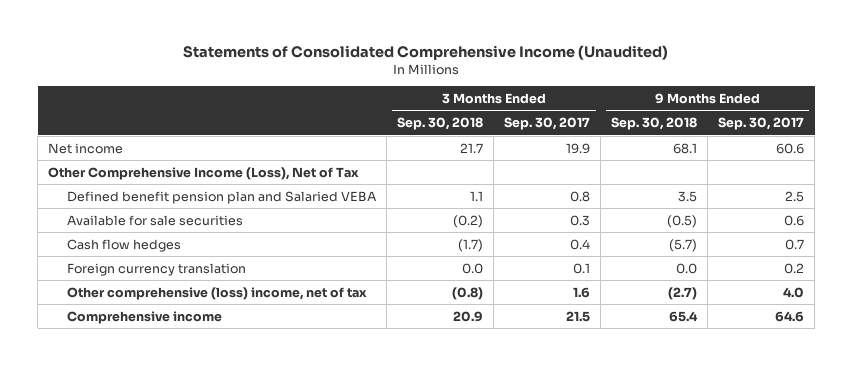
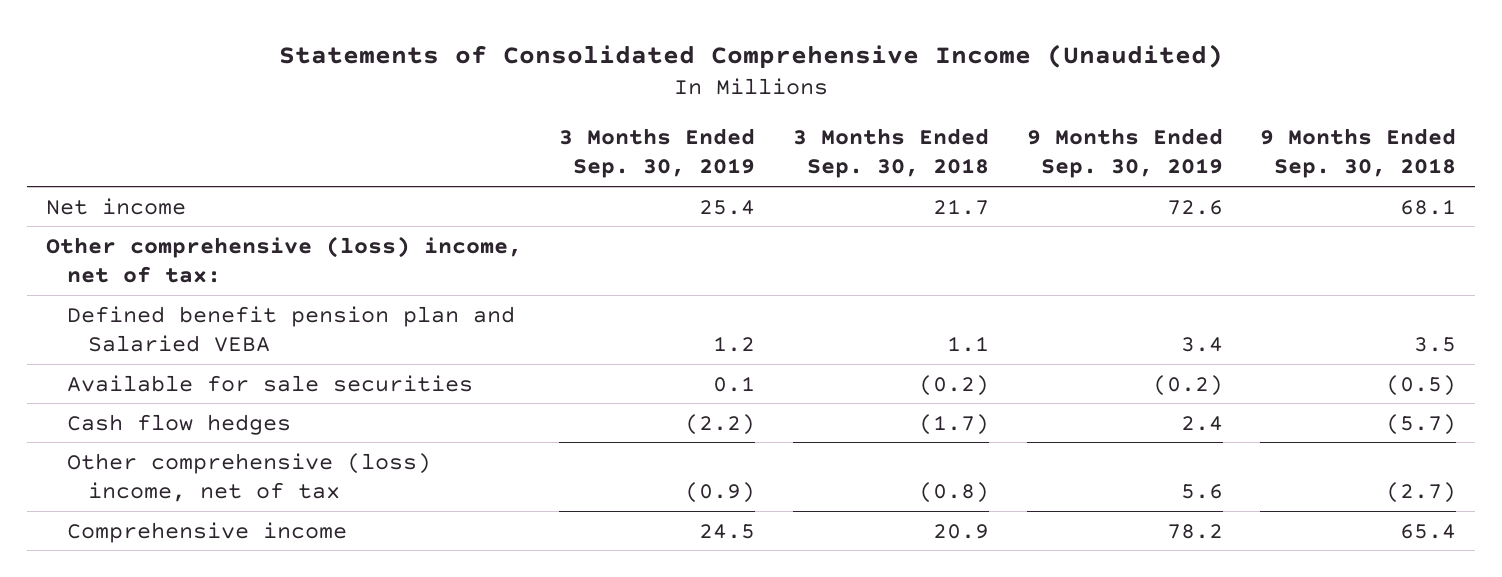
[504,117,591,131] Sep. 30, 2017 -> none
[718,117,805,131] Sep. 30, 2017 -> none
none -> [559,128,756,179] 3 Months Ended Sep. 30, 2019
none -> [1026,128,1223,179] 9 Months Ended Sep. 30, 2019
[48,166,360,180] Other Comprehensive Income (Loss), Net of Tax -> [45,235,522,283] Other comprehensive (loss) income, net of tax:
[67,262,247,276] Foreign currency translation -> none

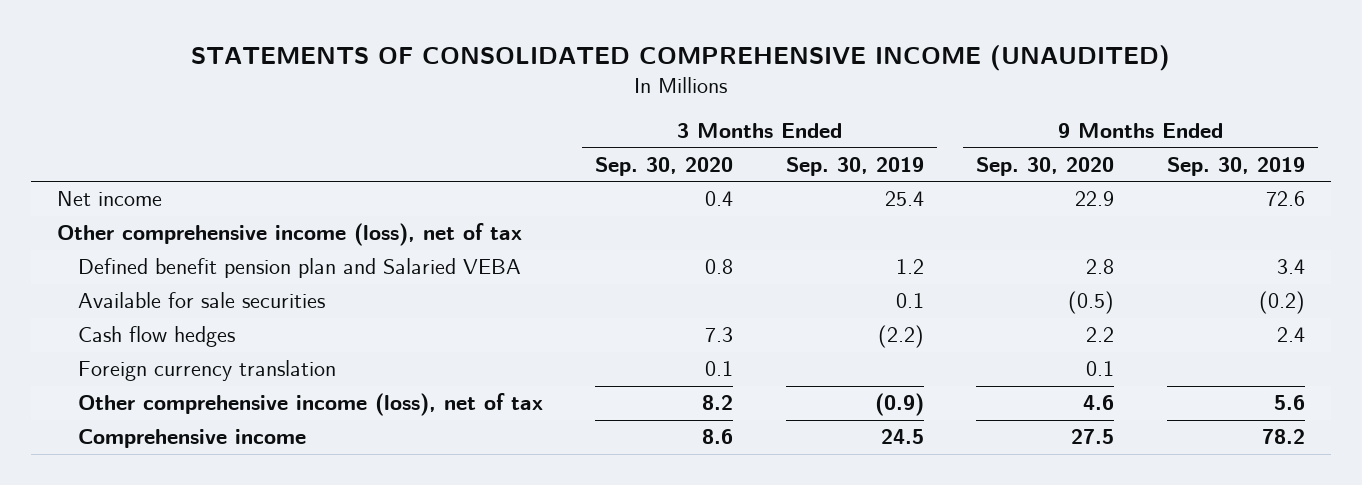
[279,43,1224,69] Statements of Consolidated Comprehensive Income (Unaudited) -> [190,44,1170,71] STATEMENTS OF CONSOLIDATED COMPREHENSIVE INCOME (UNAUDITED)
[793,128,990,179] 3 Months Ended Sep. 30, 2018 -> none
[1260,128,1457,179] 9 Months Ended Sep. 30, 2018 -> none
none -> [595,156,734,176] Sep. 30, 2020
none -> [976,156,1115,176] Sep. 30, 2020
[45,235,522,283] Other comprehensive (loss) income, net of tax: -> [57,223,523,247] Other comprehensive income (loss), net of tax
none -> [77,360,336,382] Foreign currency translation
[66,452,431,502] Other comprehensive (loss) income, net of tax -> [77,393,543,417] Other comprehensive income (loss), net of tax

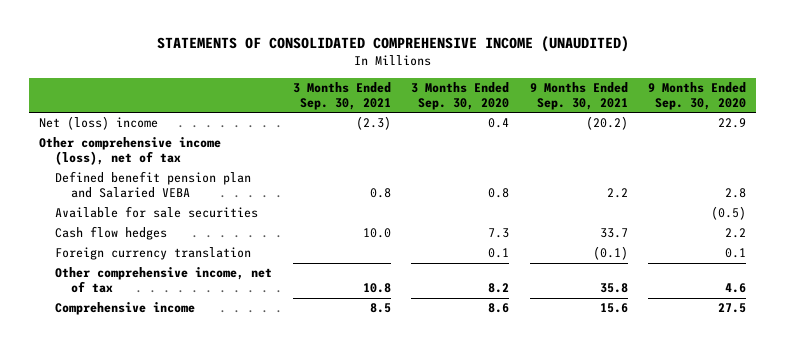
[785,156,924,176] Sep. 30, 2019 -> none
[1166,156,1305,176] Sep. 30, 2019 -> none
none -> [292,82,391,110] 3 Months Ended Sep. 30, 2021
none -> [529,82,628,110] 9 Months Ended Sep. 30, 2021
[57,191,163,207] Net income -> [39,116,159,131] Net (loss) income
[77,393,543,417] Other comprehensive income (loss), net of tax -> [55,267,273,293] Other comprehensive income, net of tax

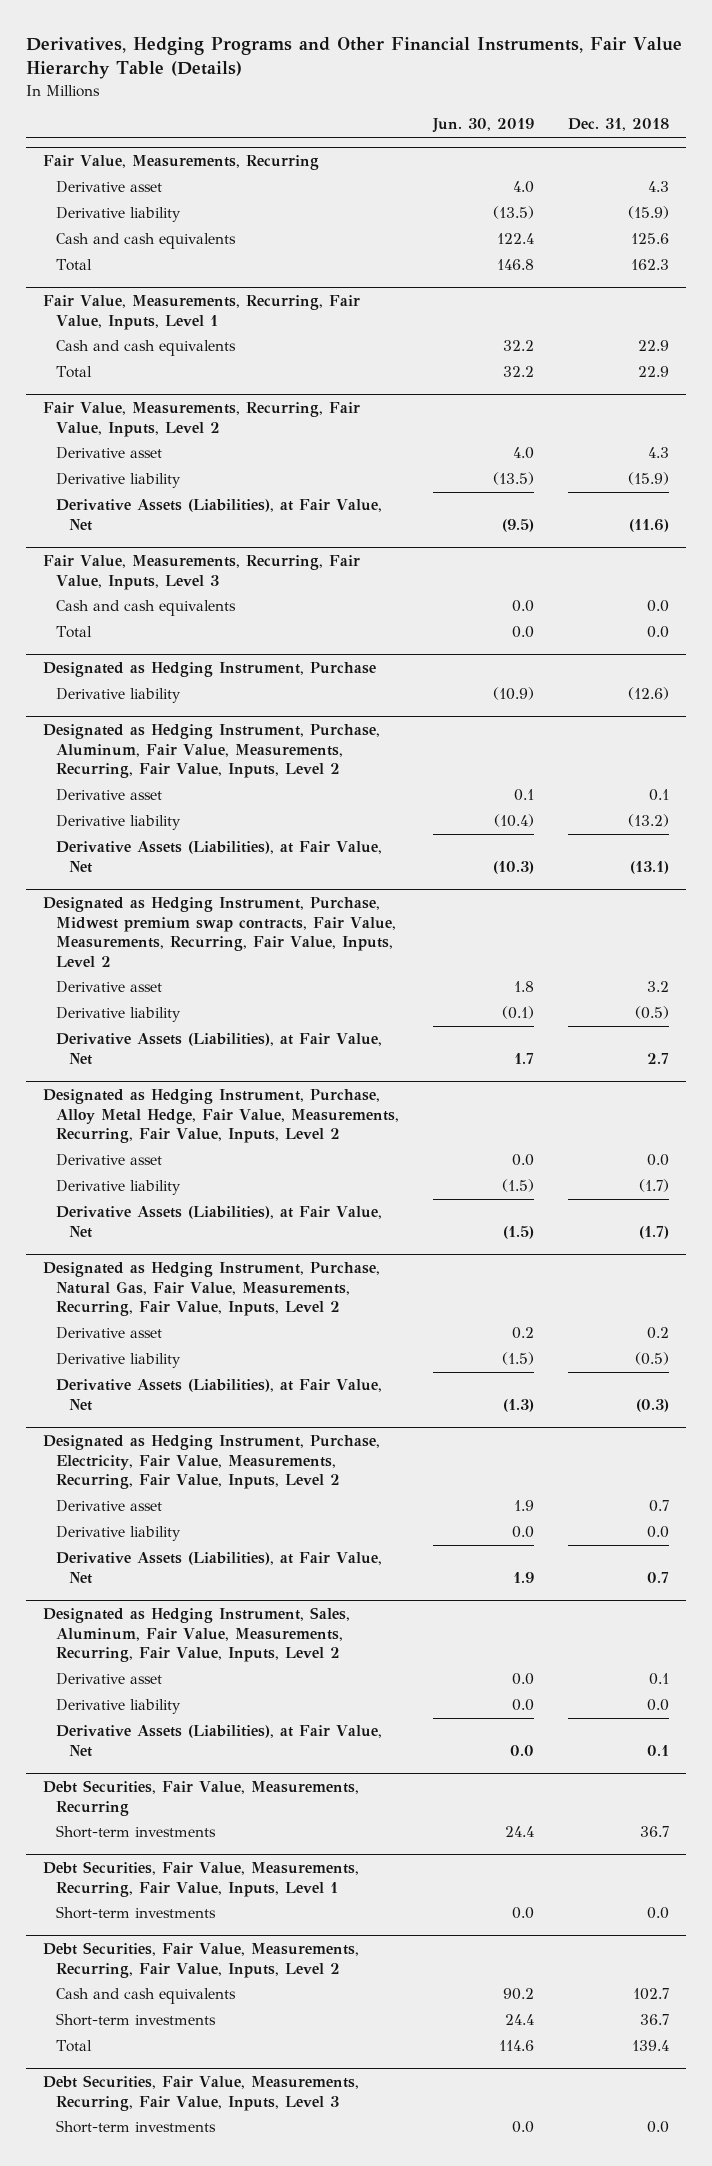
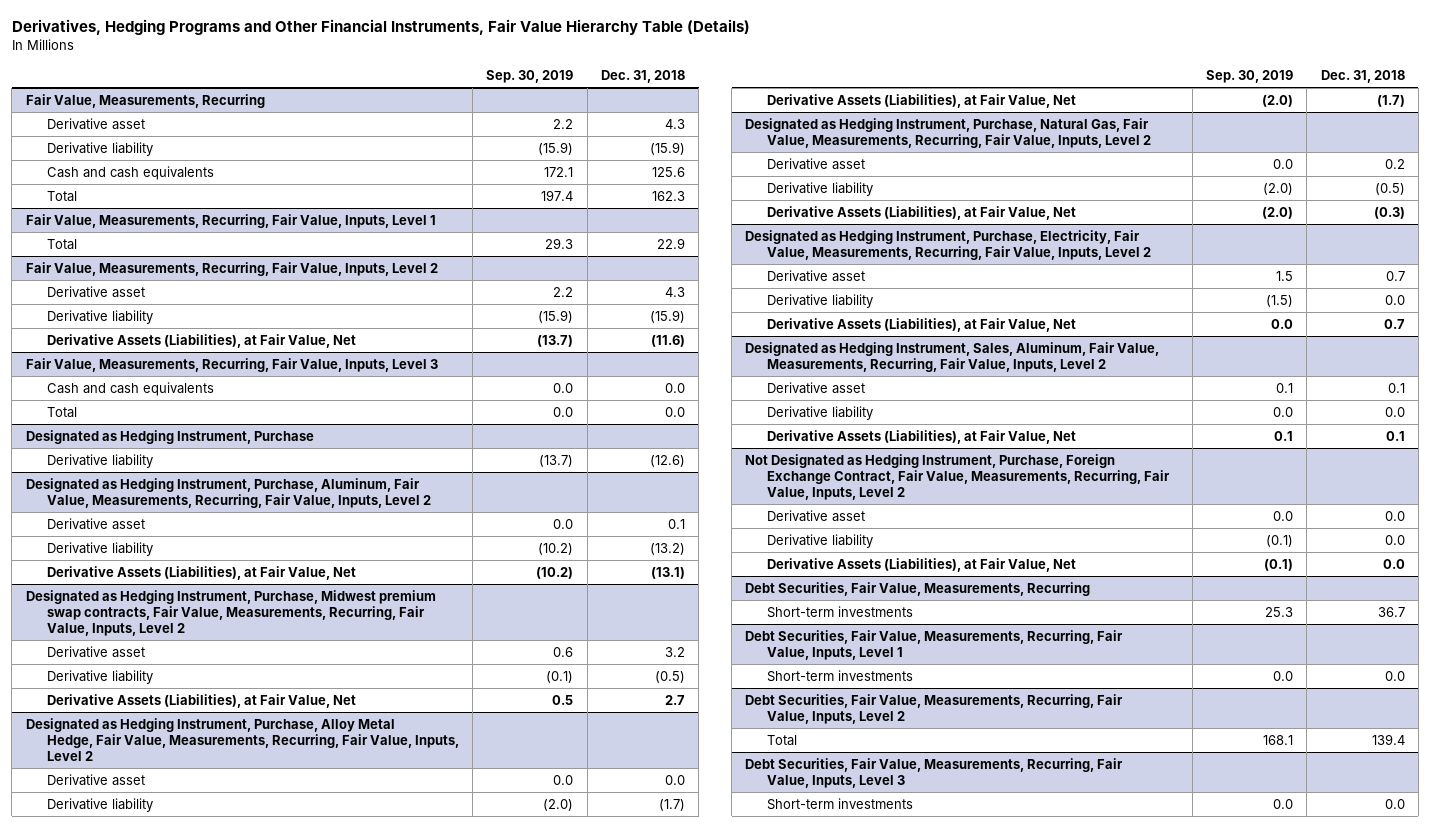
[431,118,534,134] Jun. 30, 2019 -> none
none -> [486,70,574,84] Sep. 30, 2019
[56,340,237,357] Cash and cash equivalents -> none
none -> [745,453,1170,501] Not Designated as Hedging Instrument, Purchase, Foreign Exchange Contract, Fair Value, Measurements, Recurring, Fair Value, Inputs, Level 2
none -> [766,509,865,522] Derivative asset
none -> [766,533,873,548] Derivative liability
none -> [766,557,1076,572] Derivative Assets (Liabilities), at Fair Value, Net
[56,1988,237,2005] Cash and cash equivalents -> none
[56,2013,217,2027] Short-term investments -> none

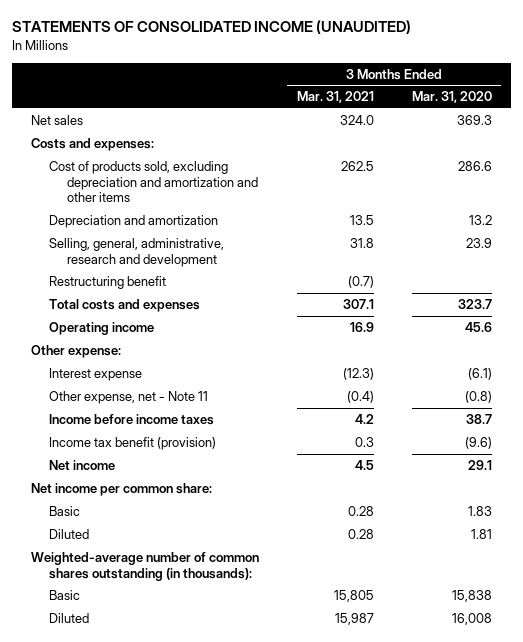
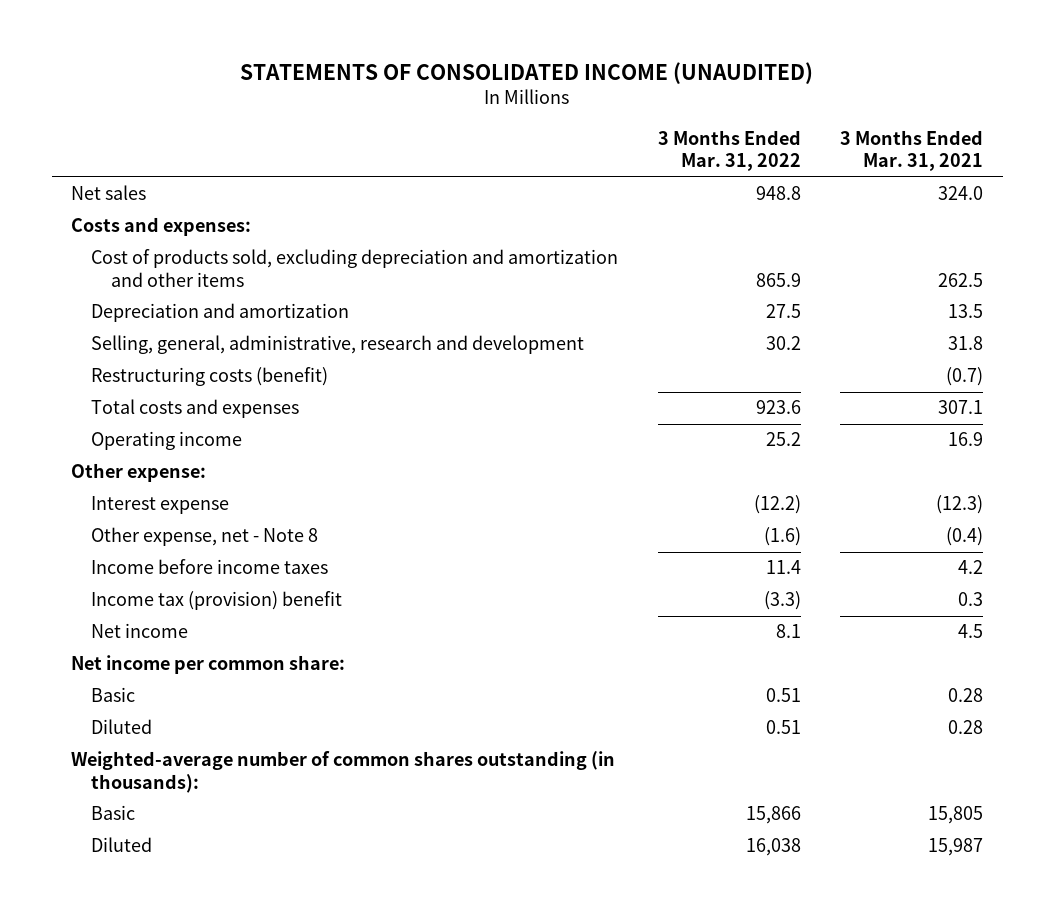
[411,91,492,104] Mar. 31, 2020 -> none
none -> [657,129,801,172] 3 Months Ended Mar. 31, 2022
[48,276,166,290] Restructuring benefit -> [91,367,329,387] Restructuring costs (benefit)
[48,391,208,405] Other expense, net - Note 11 -> [91,527,319,547] Other expense, net - Note 8
[48,437,216,451] Income tax benefit (provision) -> [91,591,343,611] Income tax (provision) benefit

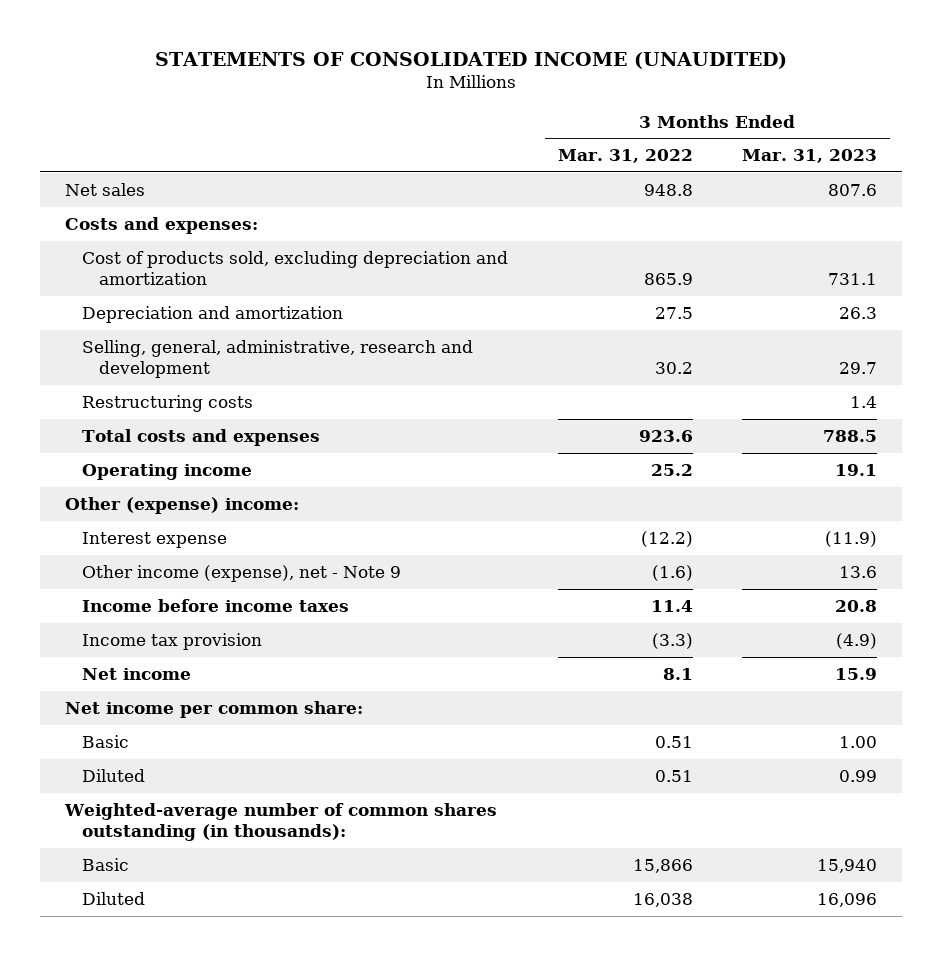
[840,129,984,172] 3 Months Ended Mar. 31, 2021 -> none
none -> [742,149,878,164] Mar. 31, 2023
[91,249,619,288] Cost of products sold, excluding depreciation and amortization and other items -> [81,250,508,286] Cost of products sold, excluding depreciation and amortization
[91,367,329,387] Restructuring costs (benefit) -> [81,394,253,412] Restructuring costs
[71,463,207,483] Other expense: -> [64,496,299,514] Other (expense) income:
[91,527,319,547] Other expense, net - Note 8 -> [81,564,401,582] Other income (expense), net - Note 9
[91,591,343,611] Income tax (provision) benefit -> [81,632,262,650] Income tax provision

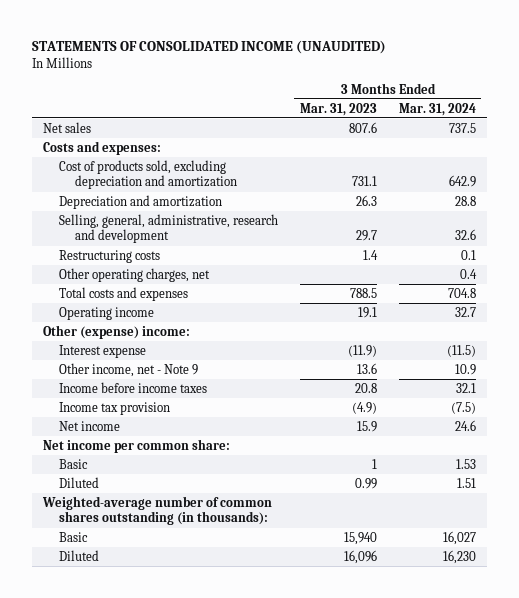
[557,149,693,164] Mar. 31, 2022 -> none
none -> [398,102,476,116] Mar. 31, 2024
none -> [58,267,210,282] Other operating charges, net
[81,564,401,582] Other income (expense), net - Note 9 -> [58,362,198,377] Other income, net - Note 9
[839,735,878,748] 1.00 -> [371,458,377,469] 1

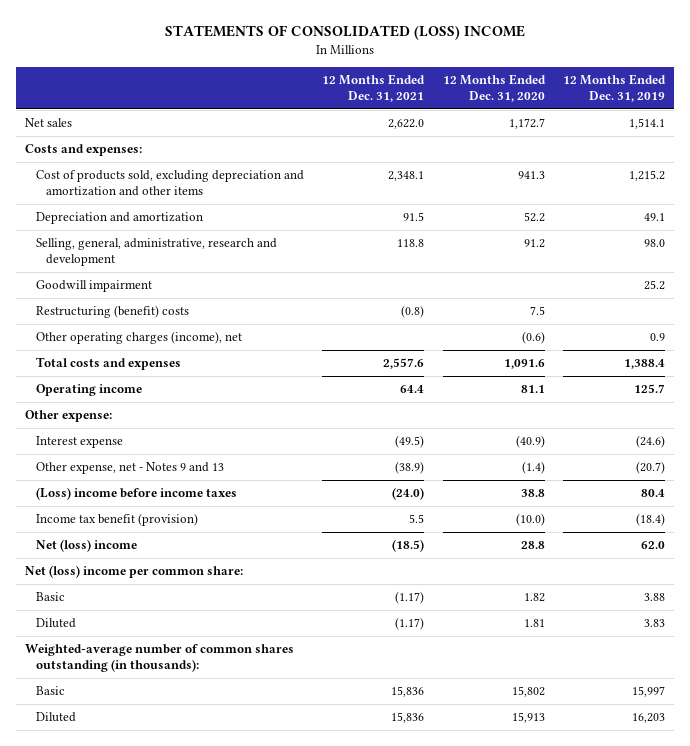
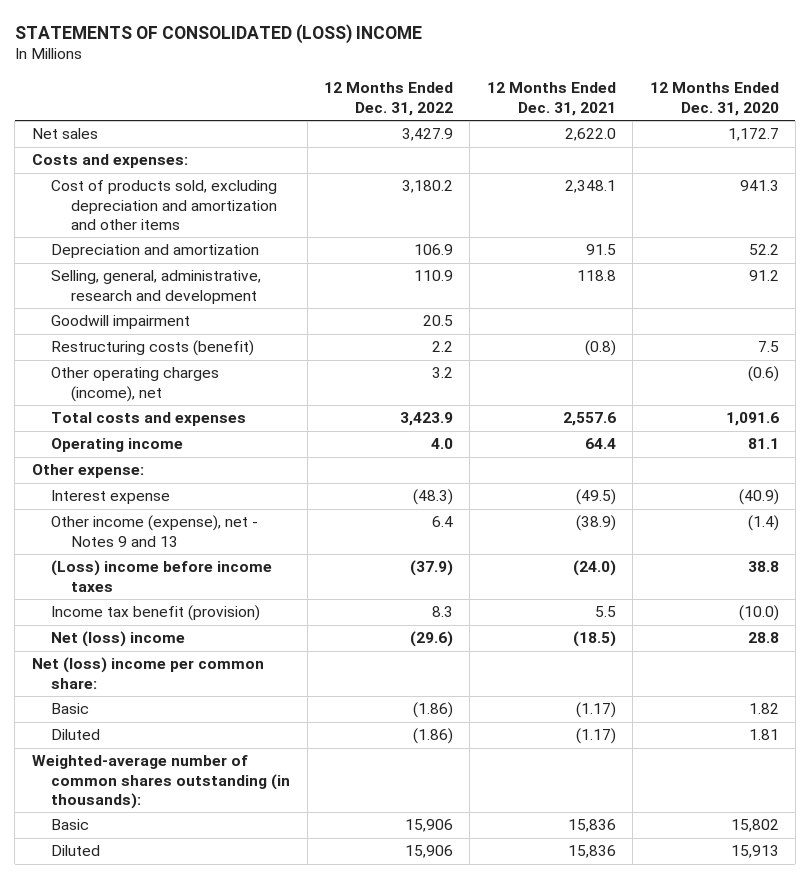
[563,73,667,103] 12 Months Ended Dec. 31, 2019 -> none
none -> [324,82,454,116] 12 Months Ended Dec. 31, 2022
[35,305,189,319] Restructuring (benefit) costs -> [51,340,255,357] Restructuring costs (benefit)
[35,462,224,475] Other expense, net - Notes 9 and 13 -> [51,515,259,547] Other income (expense), net - Notes 9 and 13

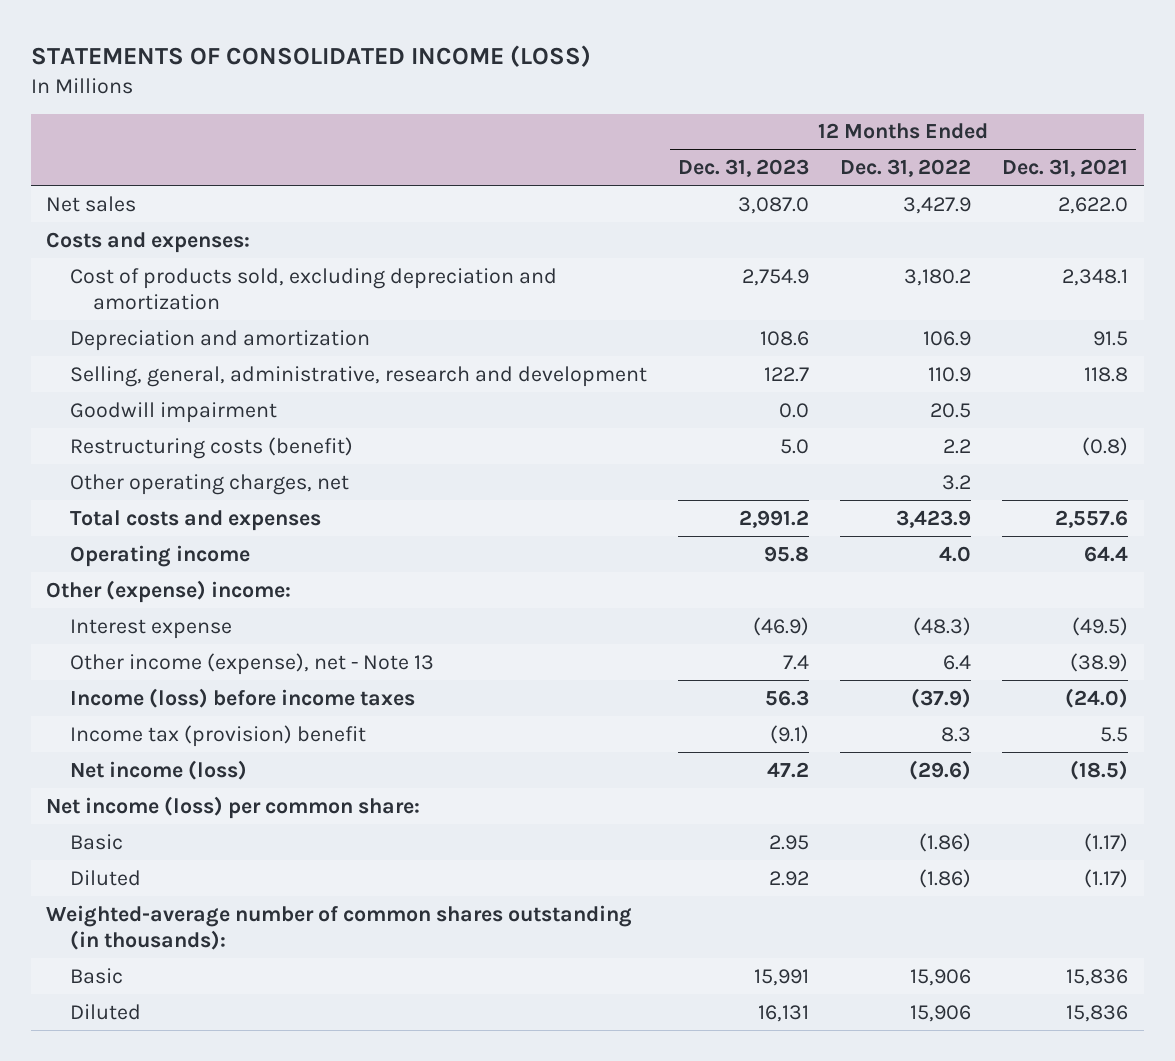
[14,23,422,44] STATEMENTS OF CONSOLIDATED (LOSS) INCOME -> [30,44,591,67] STATEMENTS OF CONSOLIDATED INCOME (LOSS)
[649,82,779,116] 12 Months Ended Dec. 31, 2020 -> none
none -> [678,158,810,177] Dec. 31, 2023
[51,180,278,230] Cost of products sold, excluding depreciation and amortization and other items -> [69,267,557,311] Cost of products sold, excluding depreciation and amortization
[51,367,220,402] Other operating charges (income), net -> [69,473,349,495] Other operating charges, net
[31,464,144,479] Other expense: -> [46,579,292,603] Other (expense) income:
[51,515,259,547] Other income (expense), net - Notes 9 and 13 -> [69,652,434,675] Other income (expense), net - Note 13
[51,560,273,592] (Loss) income before income taxes -> [69,687,415,708] Income (loss) before income taxes
[51,605,261,622] Income tax benefit (provision) -> [69,724,366,747] Income tax (provision) benefit
[51,631,186,648] Net (loss) income -> [69,759,247,780] Net income (loss)
[31,657,264,689] Net (loss) income per common share: -> [46,795,421,819] Net income (loss) per common share:

